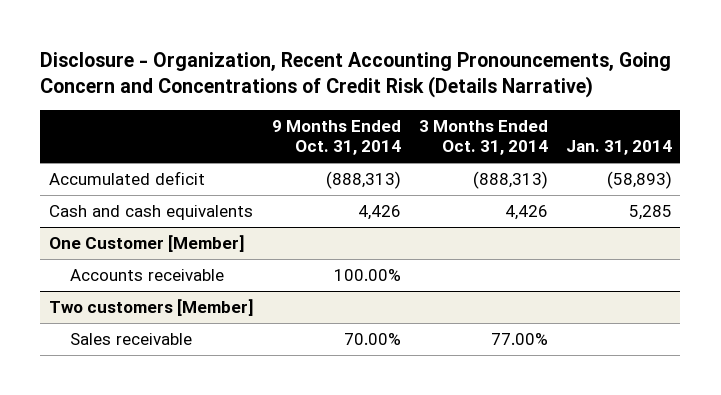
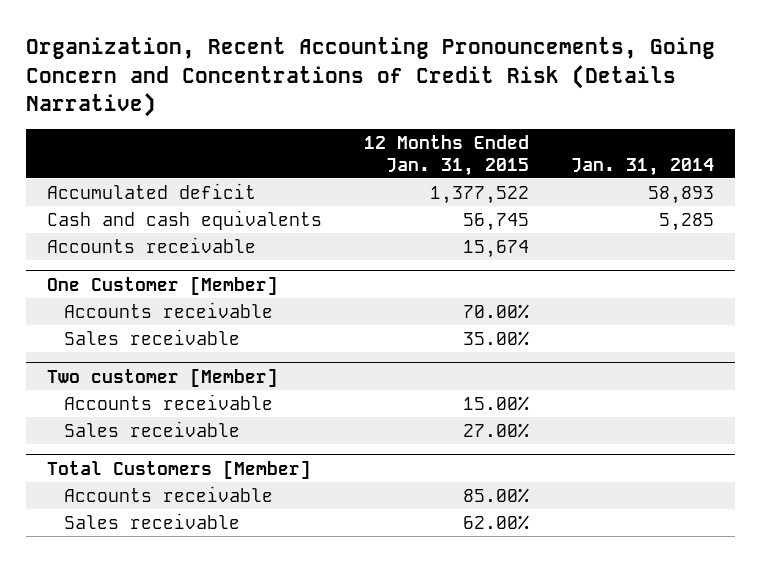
[40,51,672,98] Disclosure - Organization, Recent Accounting Pronouncements, Going Concern and Concentrations of Credit Risk (Details Narrative) -> [26,37,716,117] Organization, Recent Accounting Pronouncements, Going Concern and Concentrations of Credit Risk (Details Narrative)
[272,120,402,156] 9 Months Ended Oct. 31, 2014 -> none
[418,120,548,156] 3 Months Ended Oct. 31, 2014 -> none
none -> [364,134,530,176] 12 Months Ended Jan. 31, 2015
[606,171,672,190] (58,893) -> [648,185,715,204] 58,893
none -> [47,236,257,253] Accounts receivable
none -> [63,328,240,345] Sales receivable
[49,299,255,317] Two customers [Member] -> [47,367,279,387] Two customer [Member]
none -> [63,393,273,410] Accounts receivable
none -> [47,459,312,479] Total Customers [Member]
none -> [63,485,273,502] Accounts receivable
none -> [63,512,240,529] Sales receivable

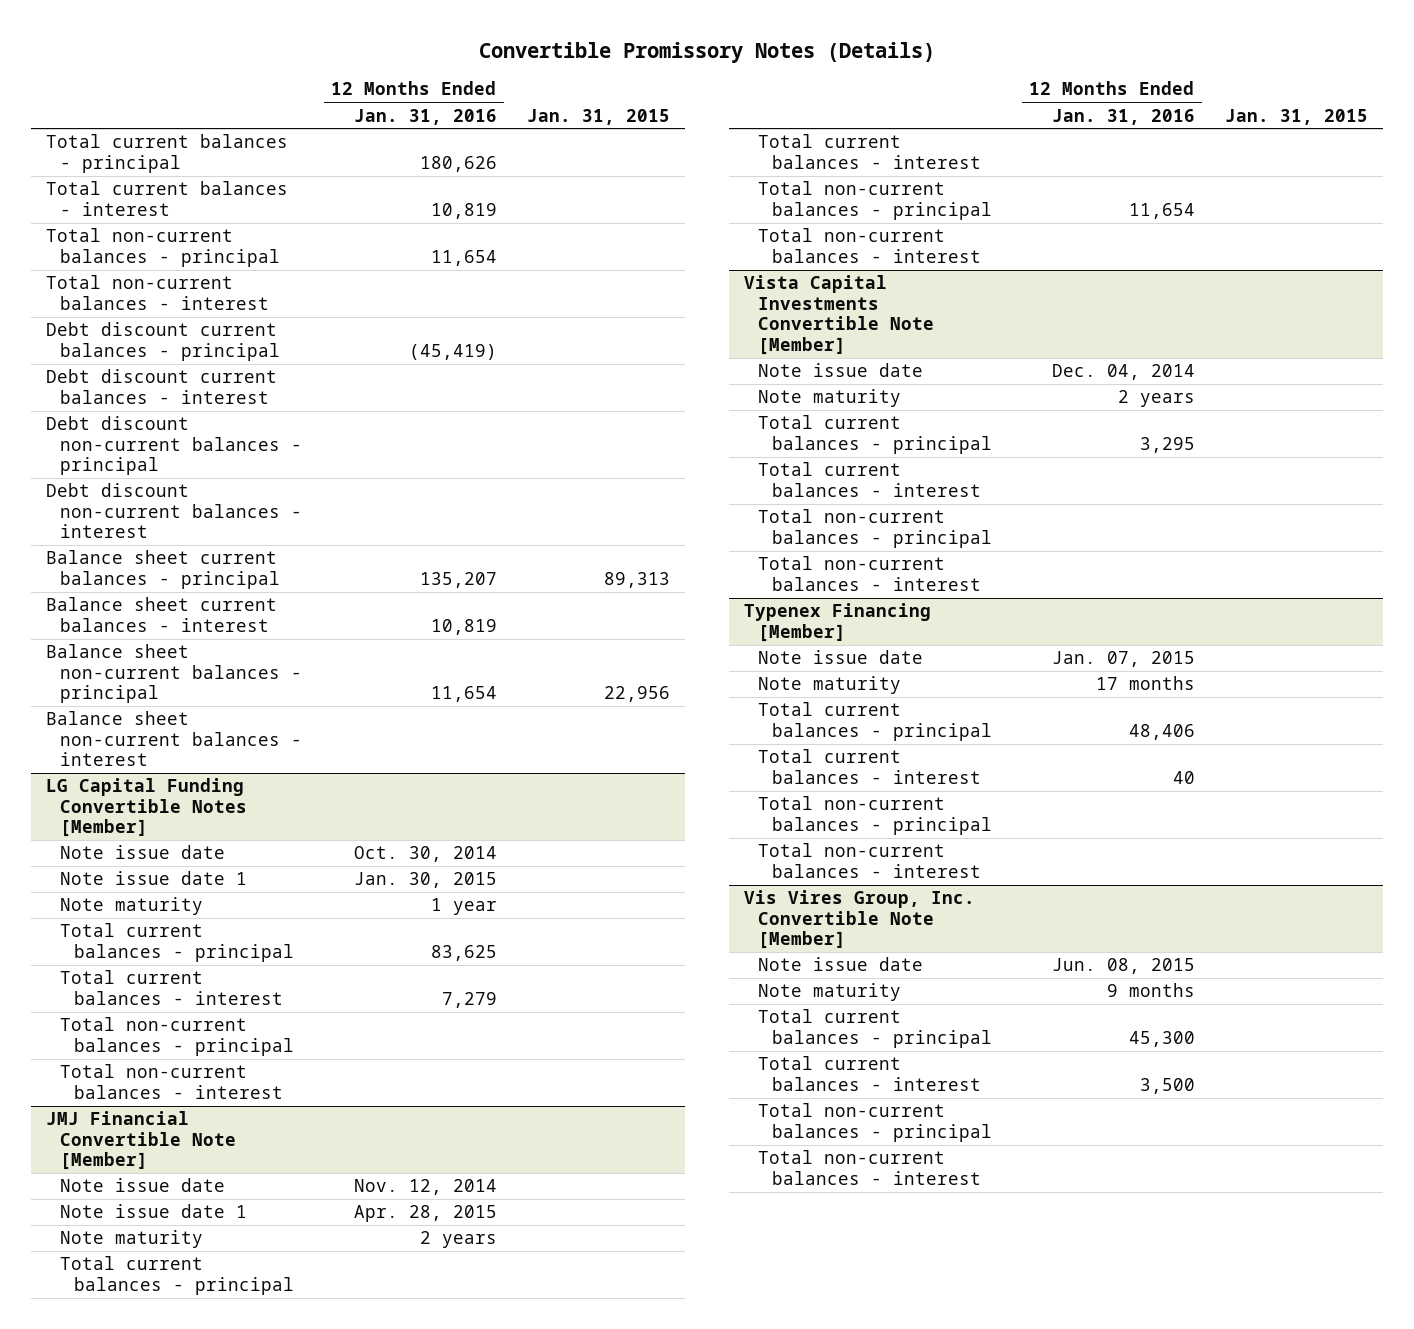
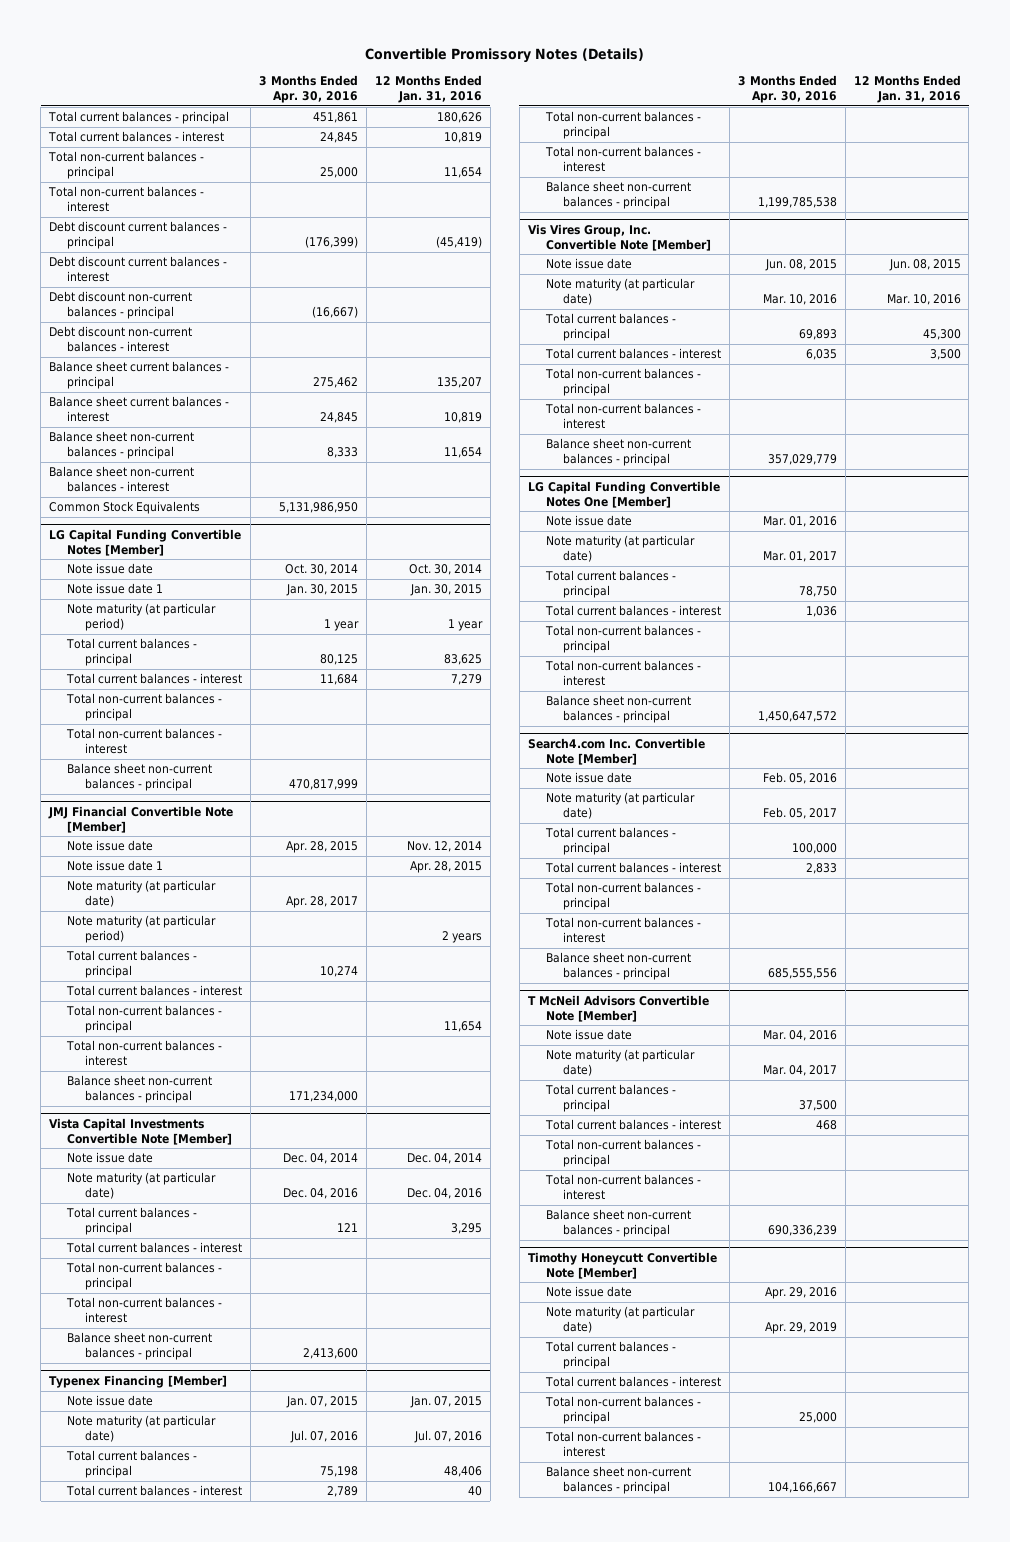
[526,108,670,125] Jan. 31, 2015 -> none
none -> [258,74,358,103] 3 Months Ended Apr. 30, 2016
none -> [49,501,201,515] Common Stock Equivalents
[59,897,203,916] Note maturity -> none
none -> [66,603,216,632] Note maturity (at particular period)
none -> [66,763,212,792] Balance sheet non-current balances - principal
[59,1230,203,1249] Note maturity -> none
none -> [66,880,216,908] Note maturity (at particular date)
none -> [66,915,216,944] Note maturity (at particular period)
none -> [66,1075,212,1104] Balance sheet non-current balances - principal
[757,389,901,408] Note maturity -> none
none -> [66,1172,216,1200] Note maturity (at particular date)
none -> [66,1332,212,1361] Balance sheet non-current balances - principal
[757,676,901,695] Note maturity -> none
none -> [66,1415,216,1443] Note maturity (at particular date)
none -> [545,181,691,210] Balance sheet non-current balances - principal
[757,983,901,1002] Note maturity -> none
none -> [545,278,695,306] Note maturity (at particular date)
none -> [545,438,691,467] Balance sheet non-current balances - principal
none -> [527,480,720,508] LG Capital Funding Convertible Notes One [Member]
none -> [545,515,632,527] Note issue date
none -> [545,535,695,563] Note maturity (at particular date)
none -> [544,570,676,599] Total current balances - principal
none -> [544,605,721,617] Total current balances - interest
none -> [544,625,701,654] Total non-current balances - principal
none -> [544,660,701,687] Total non-current balances - interest
none -> [545,695,691,724] Balance sheet non-current balances - principal
none -> [527,737,705,765] Search4.com Inc. Convertible Note [Member]
none -> [545,772,632,784] Note issue date
none -> [545,792,695,820] Note maturity (at particular date)
none -> [544,827,676,856] Total current balances - principal
none -> [544,862,721,874] Total current balances - interest
none -> [544,882,701,911] Total non-current balances - principal
none -> [544,917,701,944] Total non-current balances - interest
none -> [545,952,691,981] Balance sheet non-current balances - principal
none -> [527,994,709,1022] T McNeil Advisors Convertible Note [Member]
none -> [545,1029,632,1041] Note issue date
none -> [545,1049,695,1077] Note maturity (at particular date)
none -> [544,1084,676,1113] Total current balances - principal
none -> [544,1119,721,1131] Total current balances - interest
none -> [544,1139,701,1168] Total non-current balances - principal
none -> [544,1174,701,1201] Total non-current balances - interest
none -> [545,1209,691,1238] Balance sheet non-current balances - principal
none -> [527,1251,717,1279] Timothy Honeycutt Convertible Note [Member]
none -> [545,1286,632,1298] Note issue date
none -> [545,1306,695,1334] Note maturity (at particular date)
none -> [544,1341,676,1370] Total current balances - principal
none -> [544,1376,721,1388] Total current balances - interest
none -> [544,1396,701,1425] Total non-current balances - principal
none -> [544,1431,701,1458] Total non-current balances - interest
none -> [545,1466,691,1495] Balance sheet non-current balances - principal

